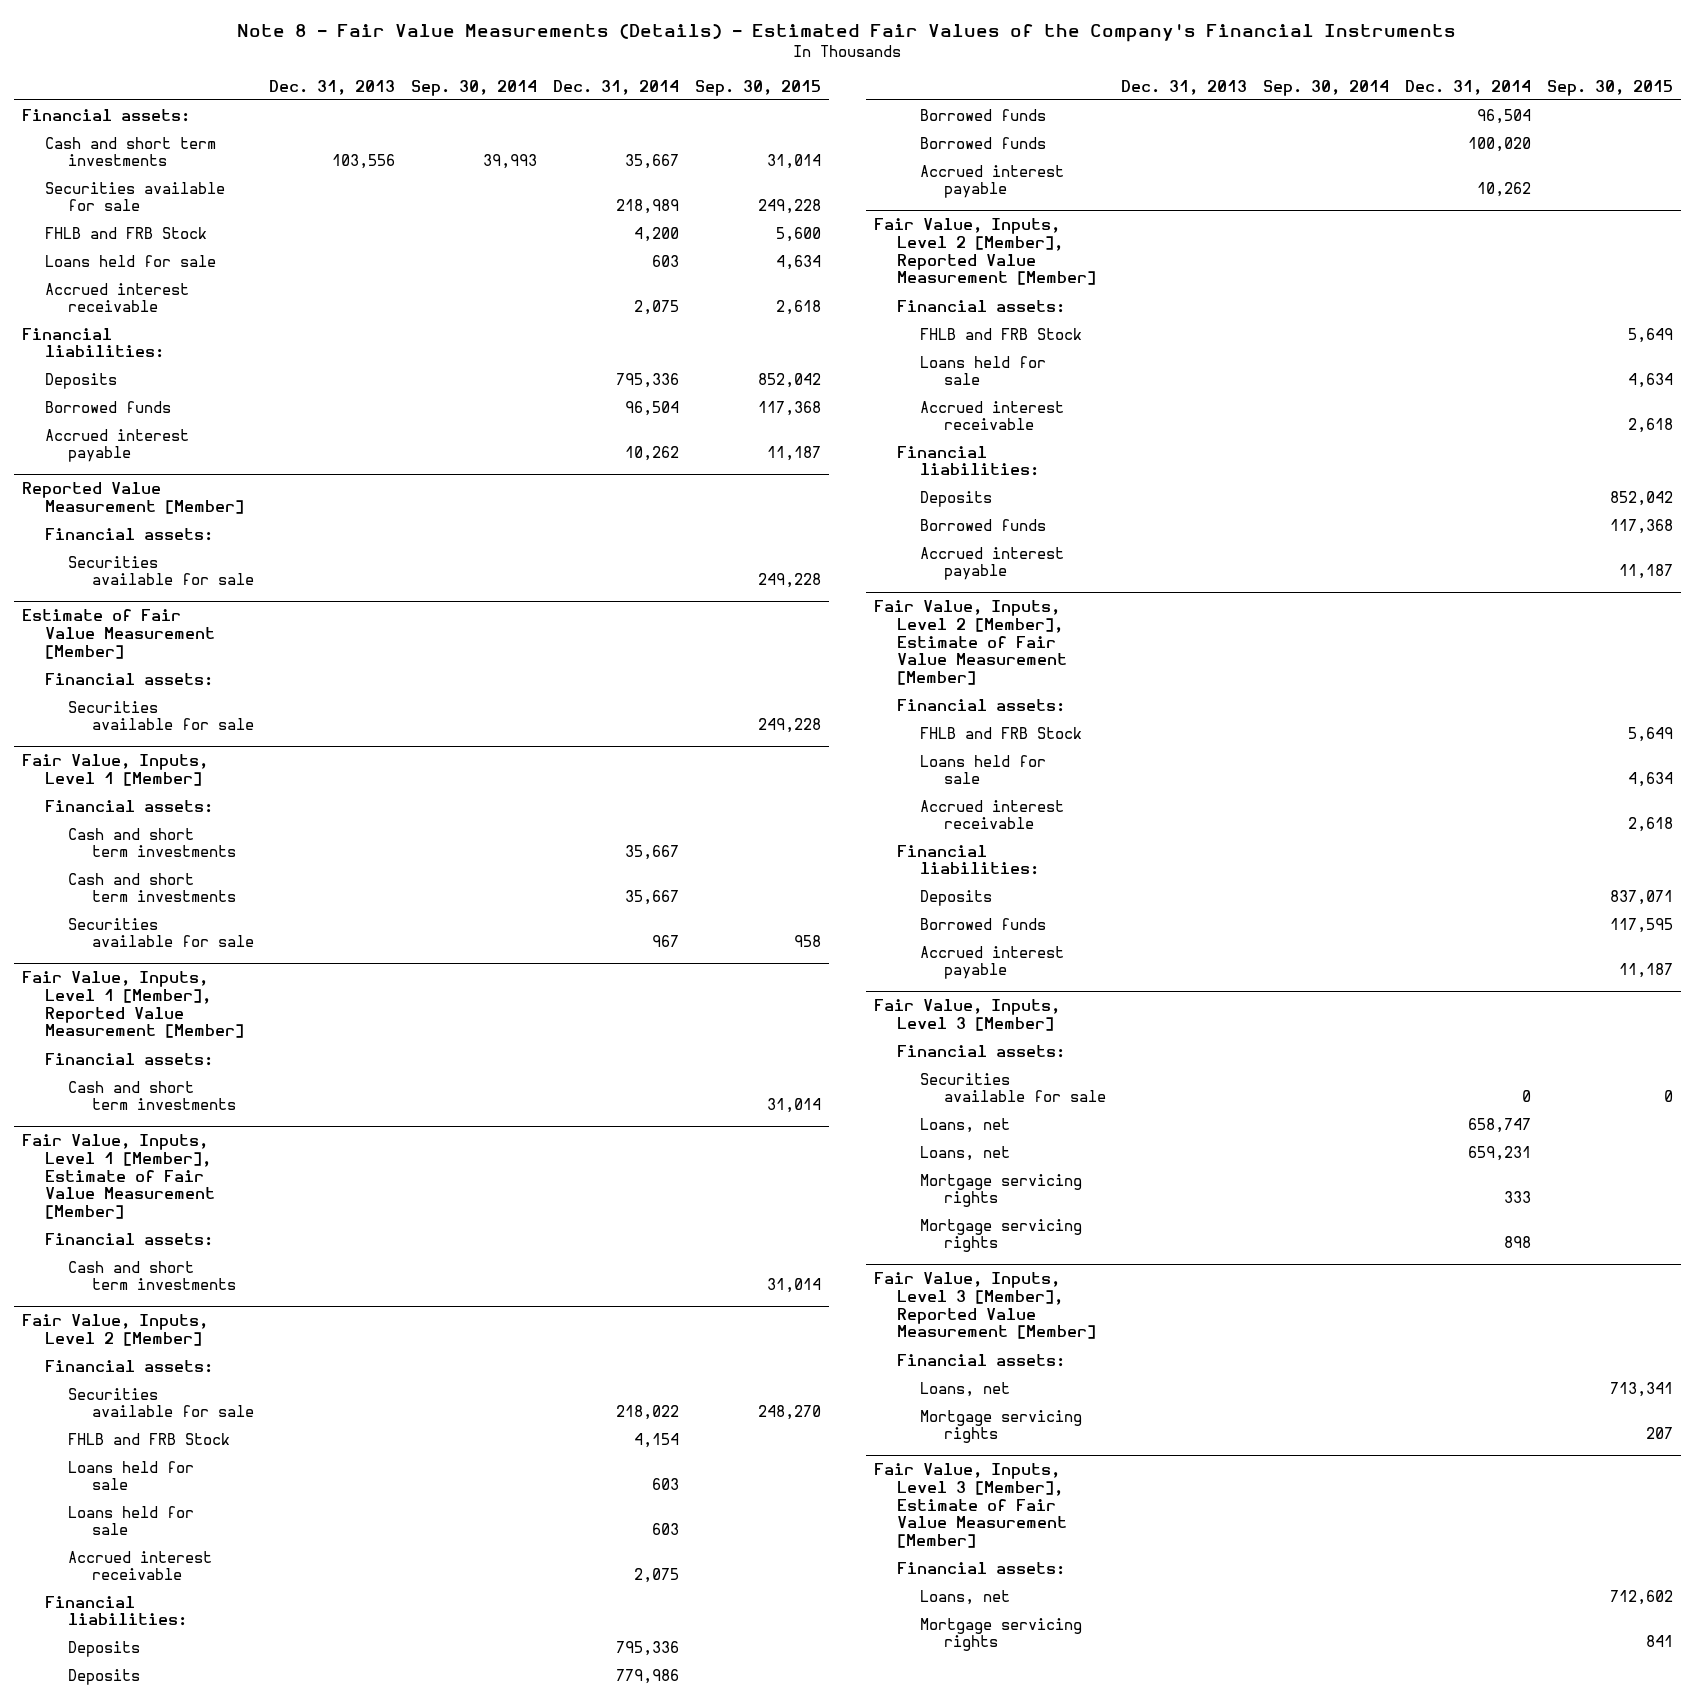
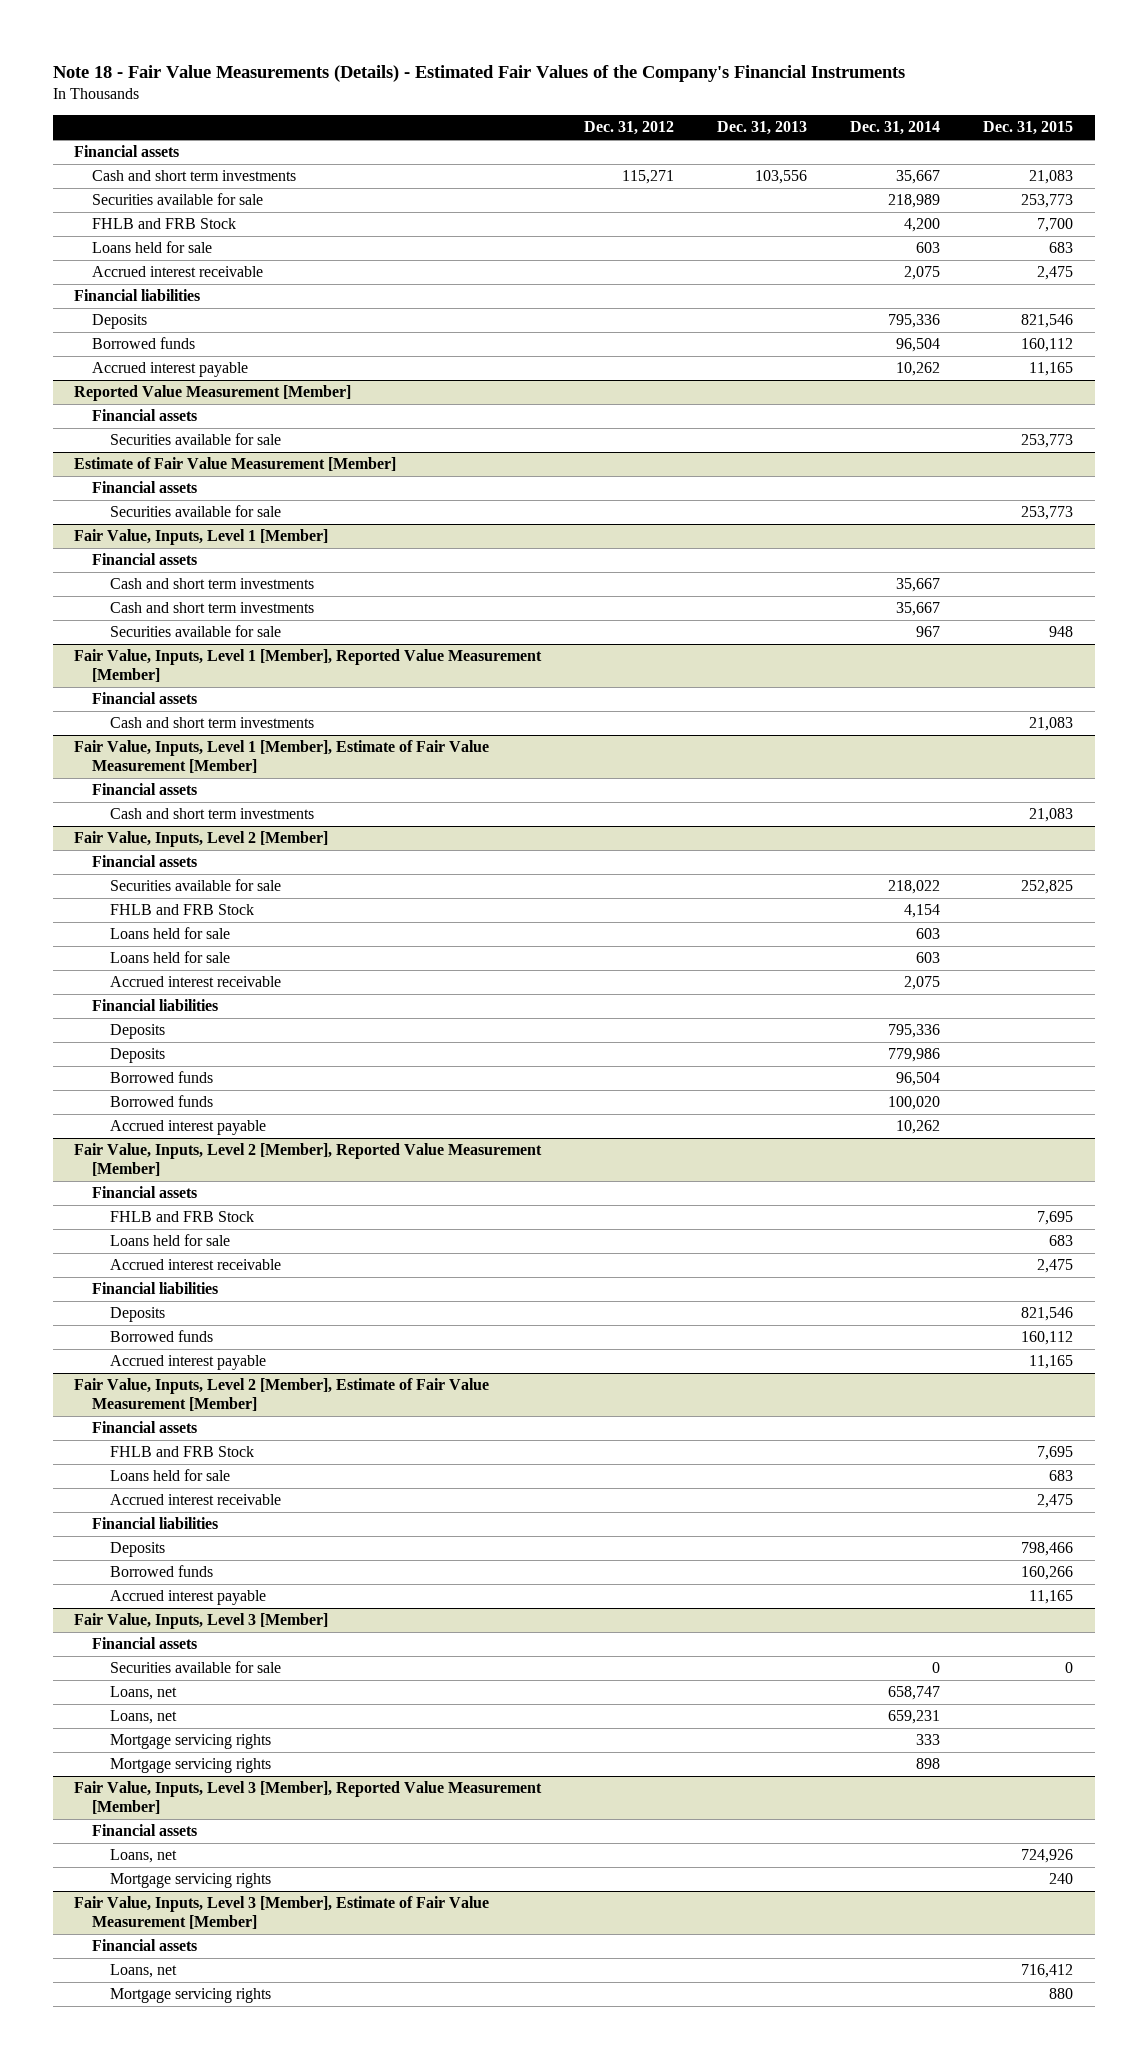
[237,23,1457,42] Note 8 - Fair Value Measurements (Details) - Estimated Fair Values of the Company's Financial Instruments -> [52,64,905,82] Note 18 - Fair Value Measurements (Details) - Estimated Fair Values of the Company's Financial Instruments
[411,79,538,96] Sep. 30, 2014 -> none
[694,79,821,96] Sep. 30, 2015 -> none
none -> [584,121,675,136] Dec. 31, 2012
none -> [983,121,1074,136] Dec. 31, 2015
[21,108,190,122] Financial assets: -> [74,145,180,158] Financial assets
[21,327,164,359] Financial liabilities: -> [74,289,201,302] Financial liabilities
[44,527,213,541] Financial assets: -> [92,409,198,422] Financial assets
[44,672,213,686] Financial assets: -> [92,481,198,494] Financial assets
[44,799,213,813] Financial assets: -> [92,553,198,566] Financial assets
[44,1052,213,1066] Financial assets: -> [92,692,198,705] Financial assets
[44,1232,213,1246] Financial assets: -> [92,783,198,796] Financial assets
[44,1359,213,1373] Financial assets: -> [92,855,198,868] Financial assets
[44,1595,188,1627] Financial liabilities: -> [92,999,219,1012] Financial liabilities
[897,299,1066,313] Financial assets: -> [92,1186,198,1199] Financial assets
[897,445,1040,477] Financial liabilities: -> [92,1282,219,1295] Financial liabilities
[897,698,1066,712] Financial assets: -> [92,1421,198,1434] Financial assets
[897,844,1040,876] Financial liabilities: -> [92,1517,219,1530] Financial liabilities
[897,1044,1066,1058] Financial assets: -> [92,1637,198,1650] Financial assets
[897,1353,1066,1367] Financial assets: -> [92,1824,198,1837] Financial assets
[897,1561,1066,1575] Financial assets: -> [92,1939,198,1952] Financial assets

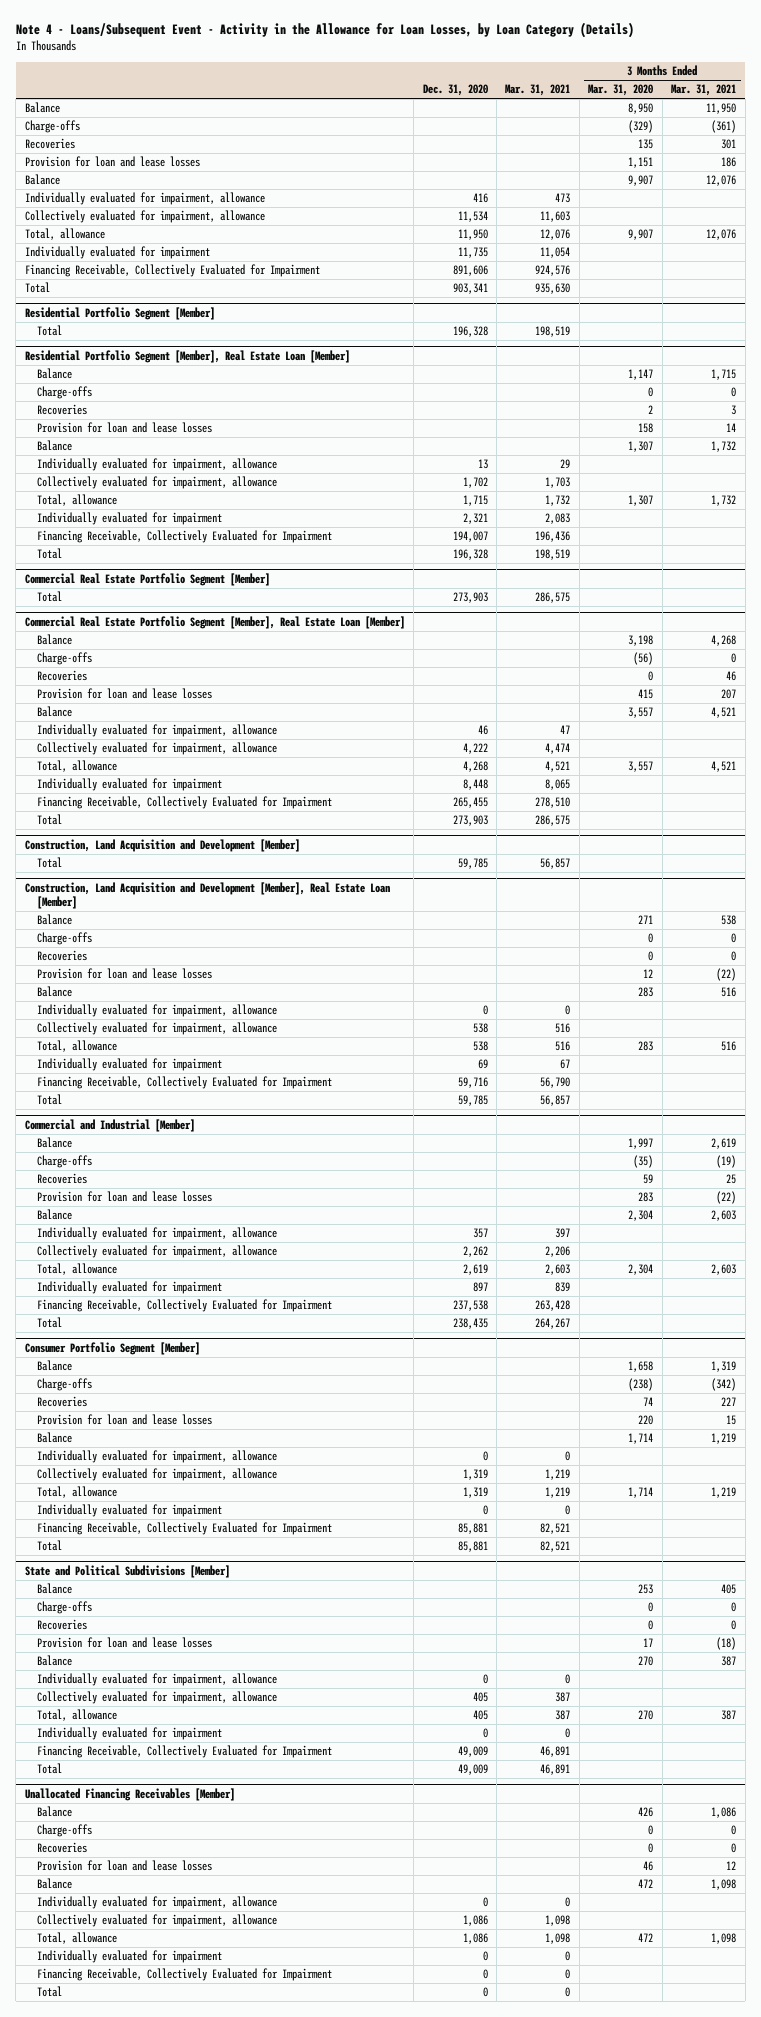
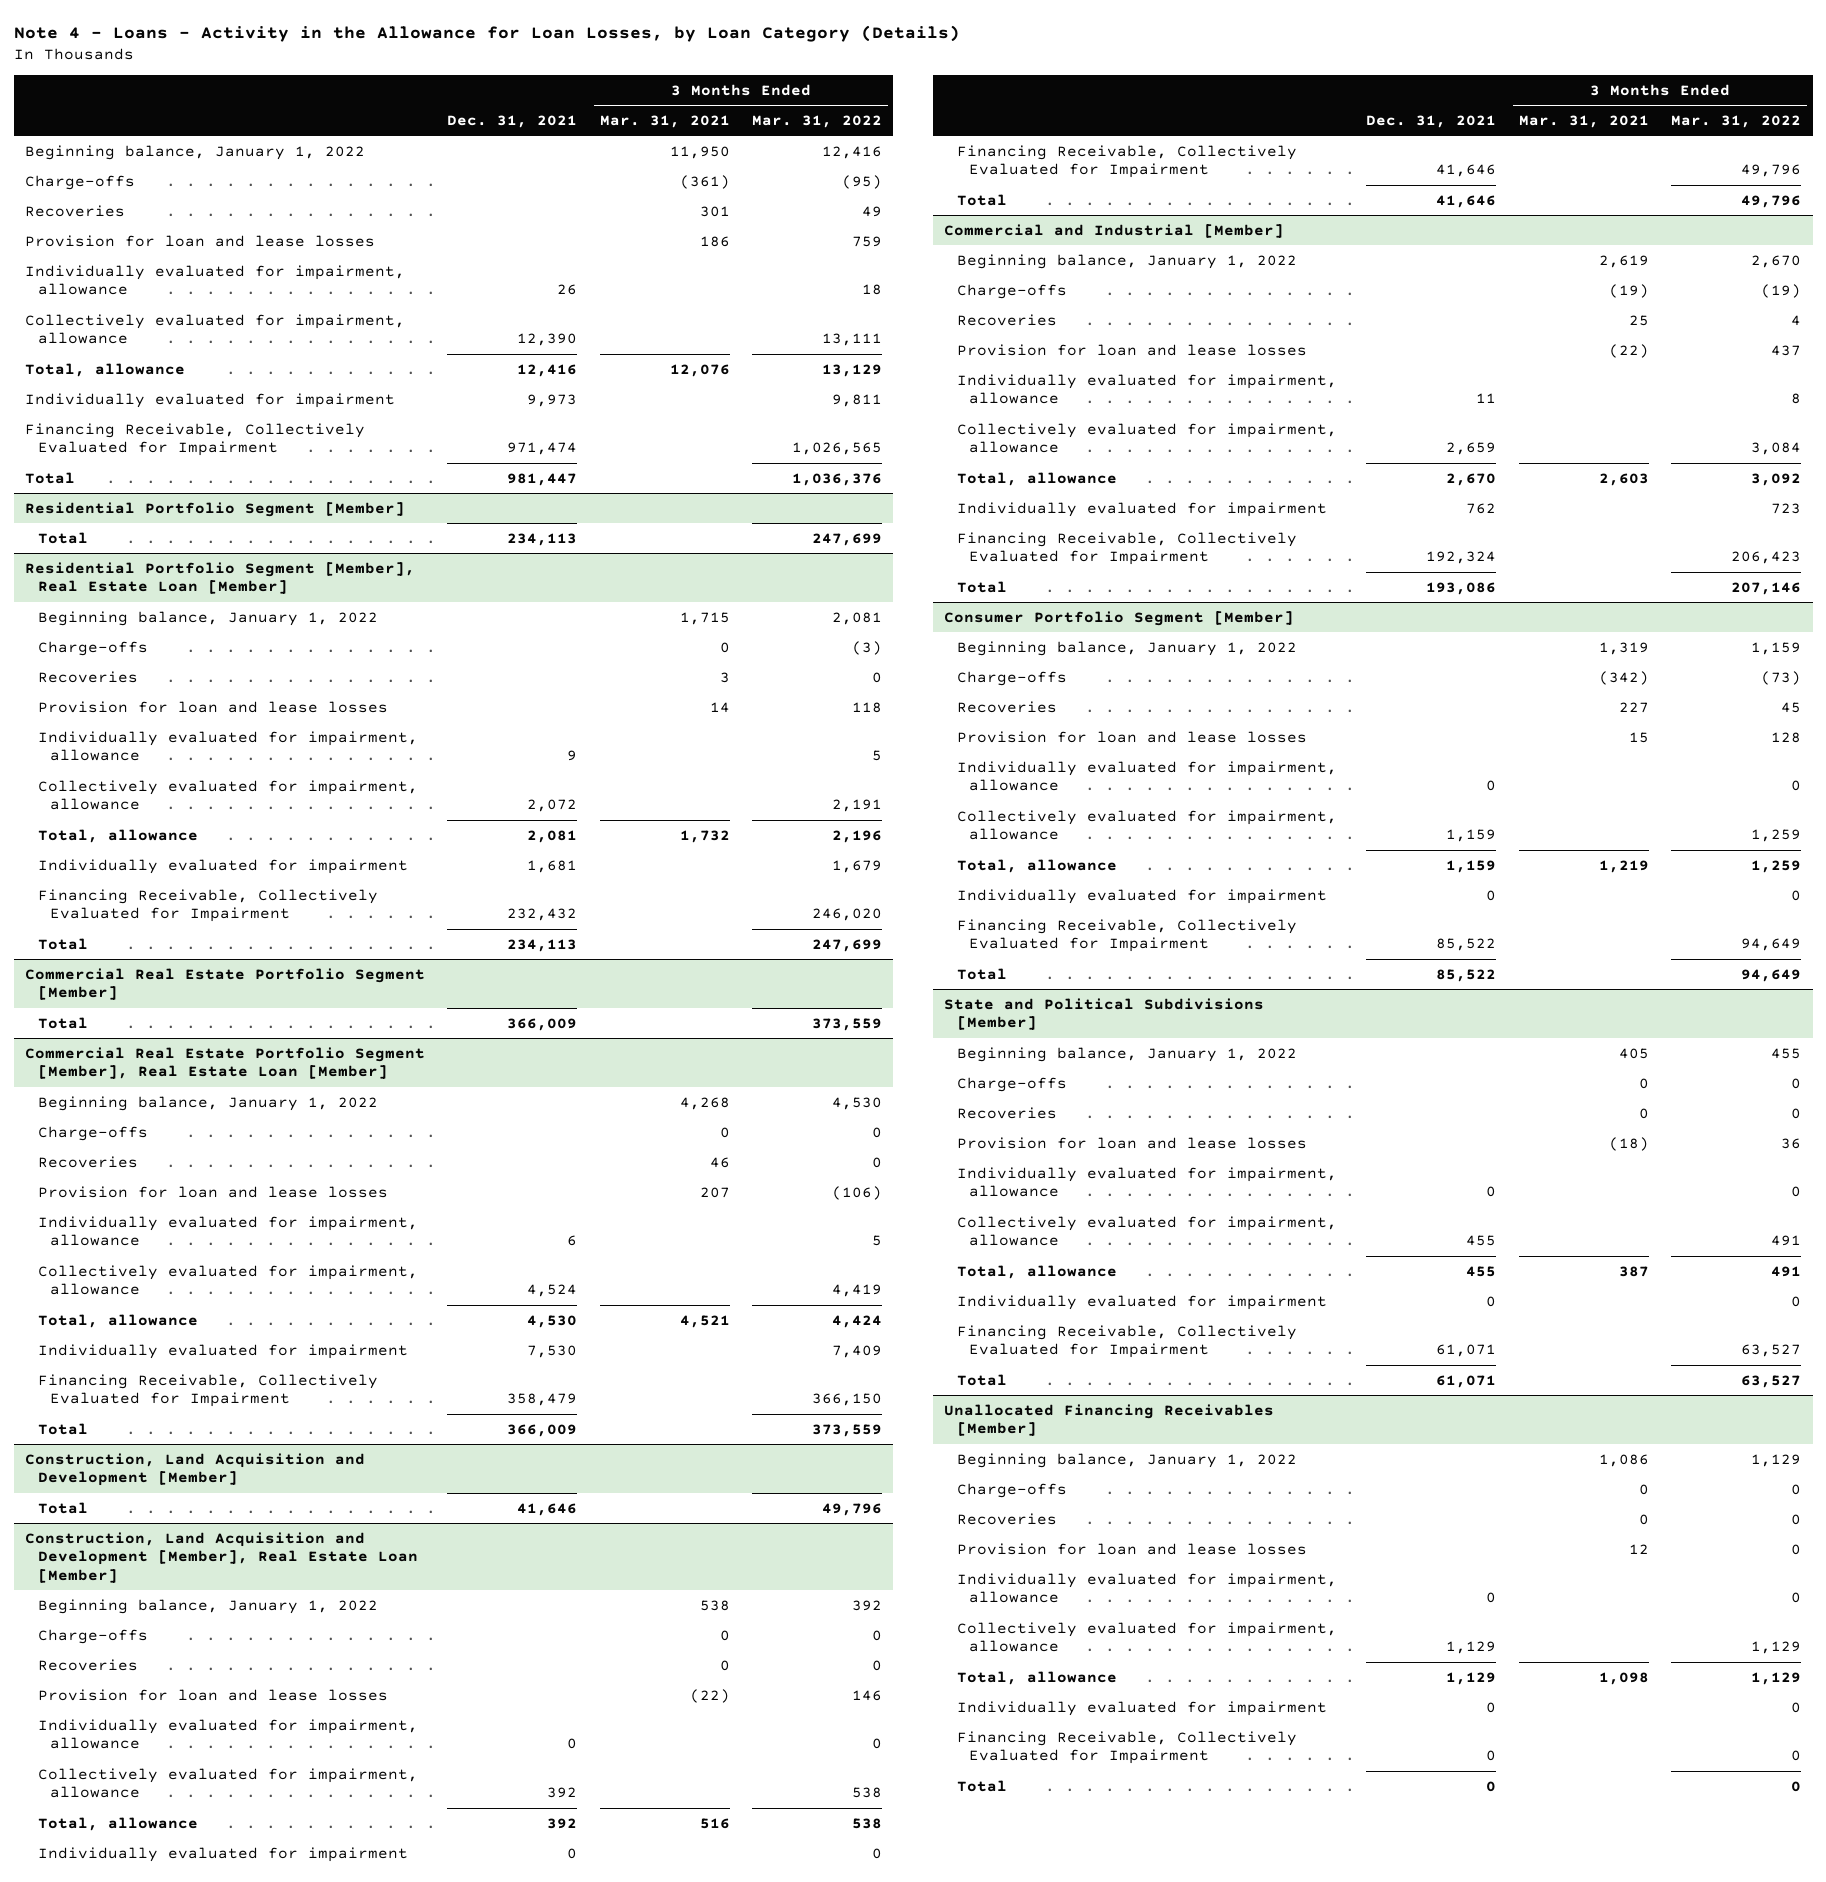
[15,22,634,39] Note 4 - Loans/Subsequent Event - Activity in the Allowance for Loan Losses, by Loan Category (Details) -> [13,25,960,43] Note 4 - Loans - Activity in the Allowance for Loan Losses, by Loan Category (Details)
[422,84,488,97] Dec. 31, 2020 -> none
[505,84,571,97] Mar. 31, 2021 -> none
[588,84,654,97] Mar. 31, 2020 -> none
none -> [447,114,578,128] Dec. 31, 2021
none -> [752,114,883,128] Mar. 31, 2022
[24,102,60,114] Balance -> [24,144,365,160] Beginning balance, January 1, 2022
[24,174,60,186] Balance -> none
[37,368,73,380] Balance -> [37,610,378,626] Beginning balance, January 1, 2022
[37,440,73,452] Balance -> none
[37,634,73,646] Balance -> [37,1095,378,1111] Beginning balance, January 1, 2022
[37,706,73,718] Balance -> none
[37,914,73,926] Balance -> [37,1598,378,1614] Beginning balance, January 1, 2022
[37,986,73,998] Balance -> none
[37,1137,73,1149] Balance -> [956,253,1297,269] Beginning balance, January 1, 2022
[37,1209,73,1221] Balance -> none
[37,1360,73,1372] Balance -> [956,640,1297,656] Beginning balance, January 1, 2022
[37,1432,73,1444] Balance -> none
[37,1583,73,1595] Balance -> [956,1046,1297,1062] Beginning balance, January 1, 2022
[37,1655,73,1667] Balance -> none
[37,1806,73,1818] Balance -> [956,1452,1297,1468] Beginning balance, January 1, 2022
[37,1878,73,1890] Balance -> none

